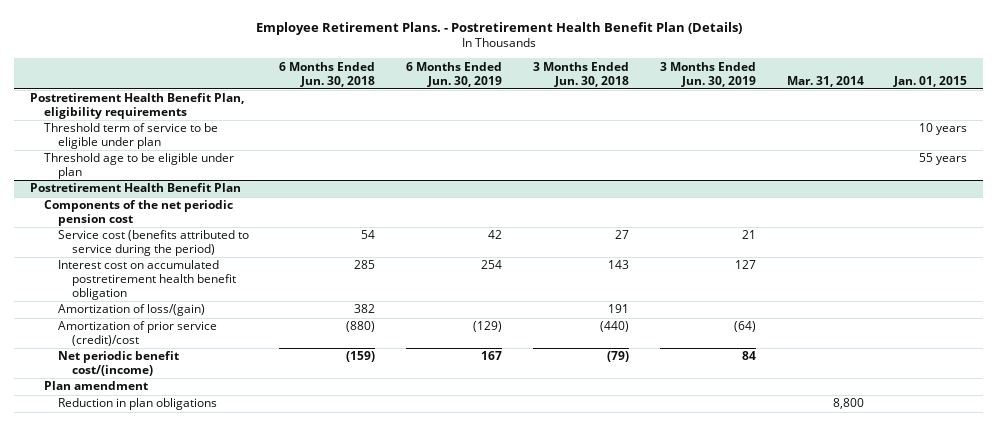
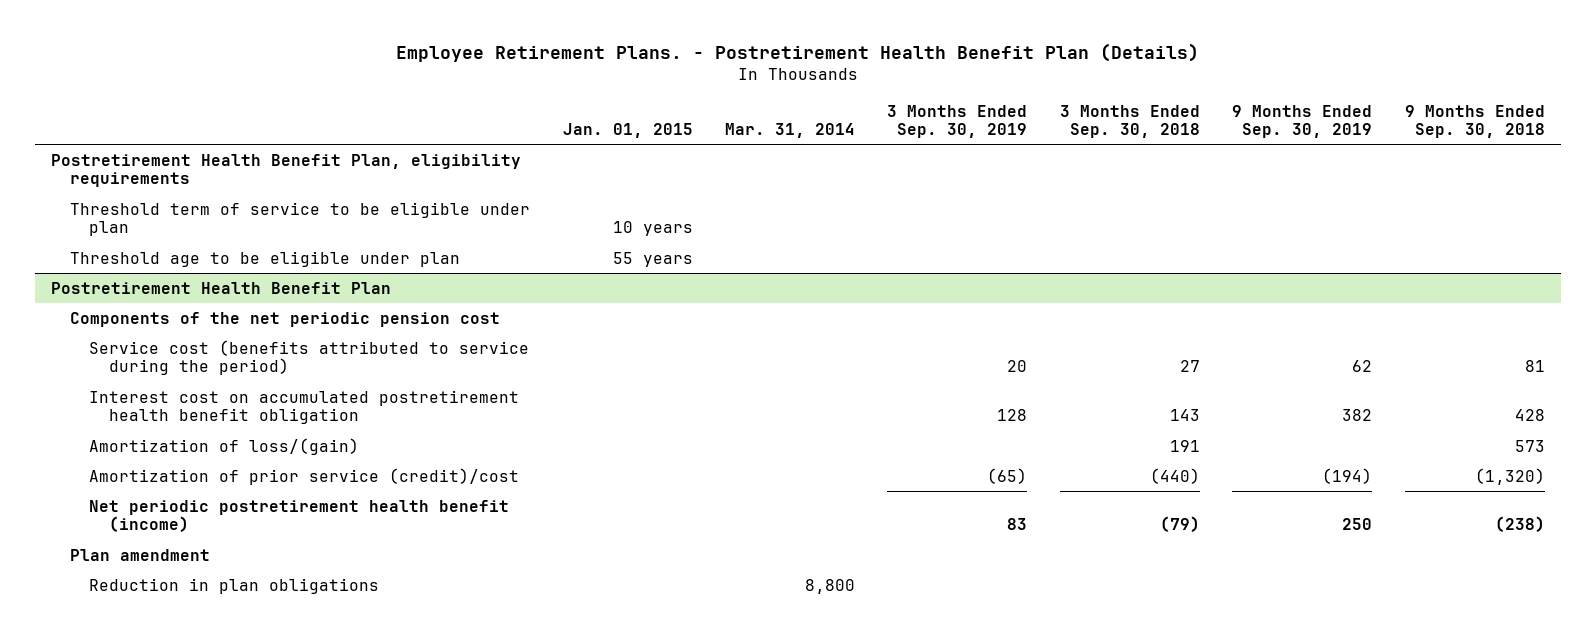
[279,61,376,87] 6 Months Ended Jun. 30, 2018 -> none
[406,61,503,87] 6 Months Ended Jun. 30, 2019 -> none
[532,61,629,87] 3 Months Ended Jun. 30, 2018 -> none
[659,61,756,87] 3 Months Ended Jun. 30, 2019 -> none
none -> [887,104,1028,138] 3 Months Ended Sep. 30, 2019
none -> [1059,104,1200,138] 3 Months Ended Sep. 30, 2018
none -> [1232,104,1373,138] 9 Months Ended Sep. 30, 2019
none -> [1404,104,1545,138] 9 Months Ended Sep. 30, 2018
[57,351,179,377] Net periodic benefit cost/(income) -> [89,499,510,533] Net periodic postretirement health benefit (income)

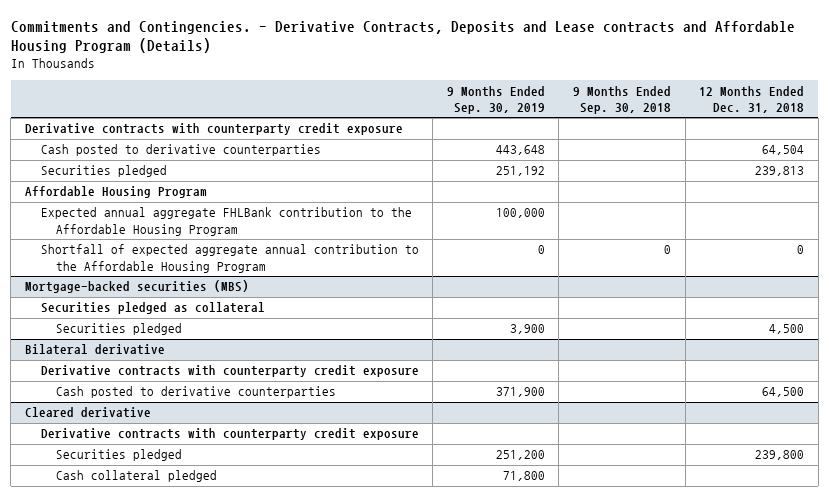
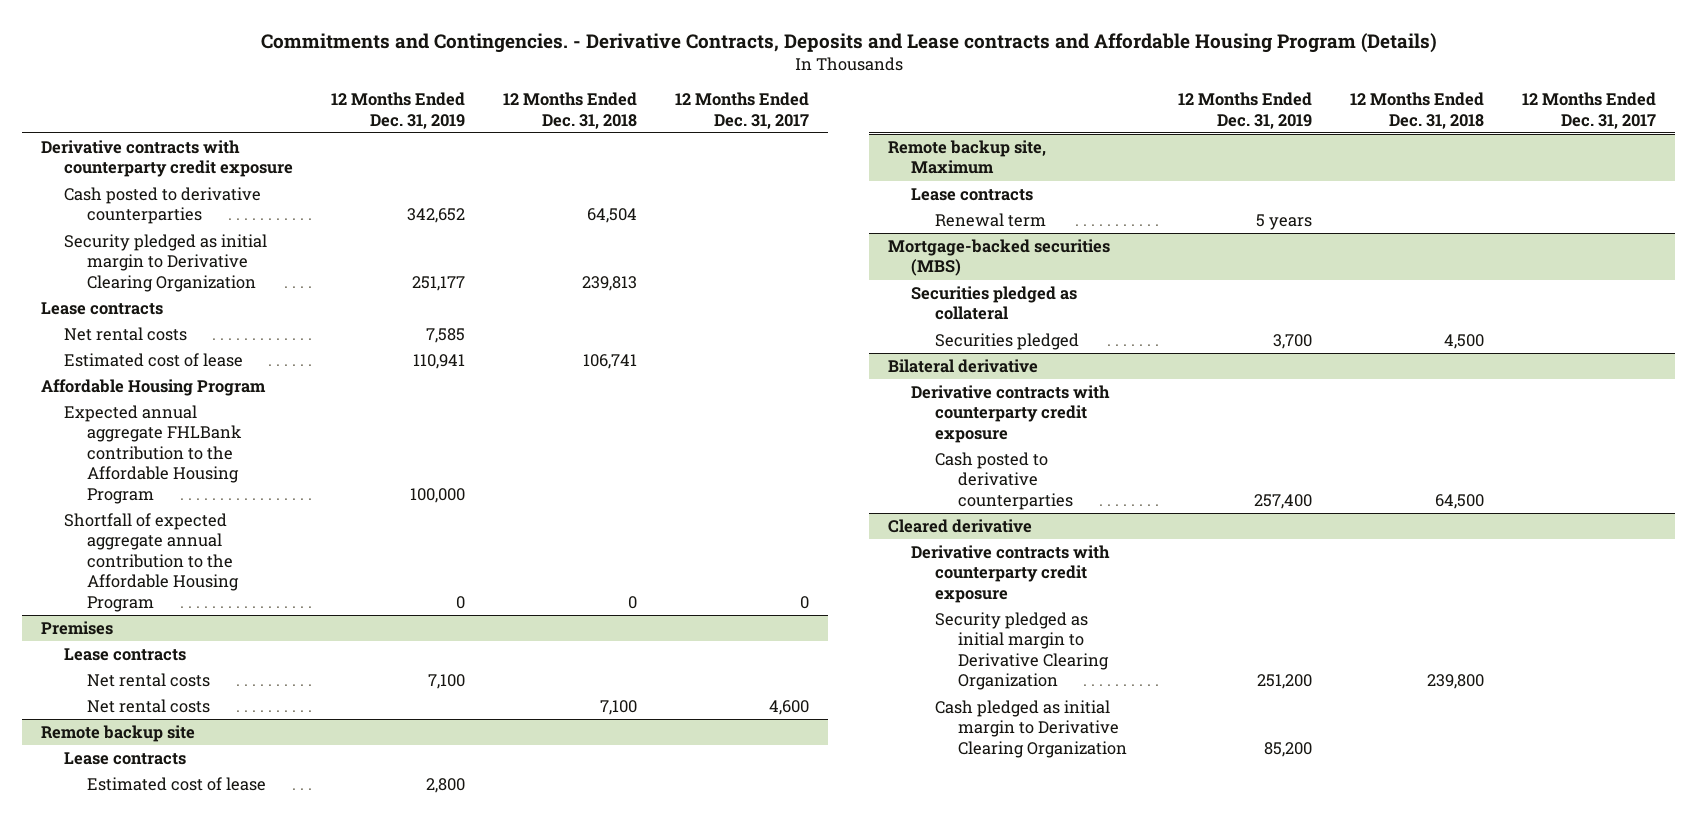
[446,85,545,114] 9 Months Ended Sep. 30, 2019 -> none
[573,85,672,114] 9 Months Ended Sep. 30, 2018 -> none
none -> [331,92,466,129] 12 Months Ended Dec. 31, 2019
none -> [675,92,810,129] 12 Months Ended Dec. 31, 2017
[40,165,167,178] Securities pledged -> [64,233,268,292] Security pledged as initial margin to Derivative Clearing Organization
none -> [40,301,163,315] Lease contracts
none -> [64,326,188,341] Net rental costs
none -> [64,352,244,367] Estimated cost of lease
none -> [40,620,113,635] Premises
none -> [64,647,187,661] Lease contracts
none -> [87,672,211,687] Net rental costs
none -> [87,698,211,713] Net rental costs
none -> [40,724,195,742] Remote backup site
none -> [64,751,187,765] Lease contracts
none -> [87,776,267,791] Estimated cost of lease
none -> [888,139,1047,175] Remote backup site, Maximum
none -> [911,187,1034,201] Lease contracts
none -> [934,212,1046,227] Renewal term
[56,449,183,462] Securities pledged -> [934,611,1109,691] Security pledged as initial margin to Derivative Clearing Organization
[56,470,218,483] Cash collateral pledged -> [934,699,1127,758] Cash pledged as initial margin to Derivative Clearing Organization

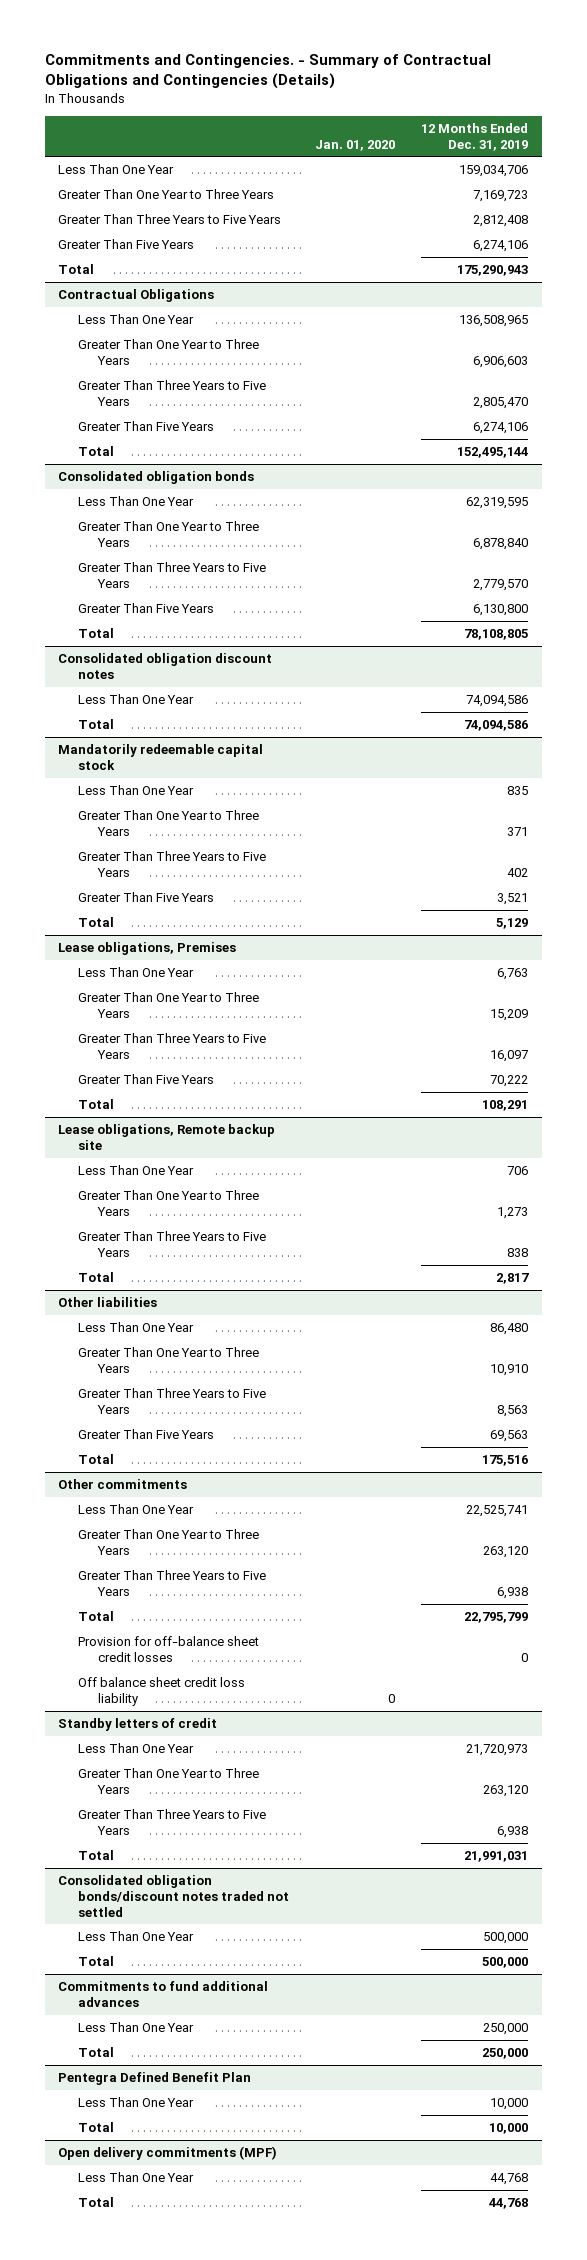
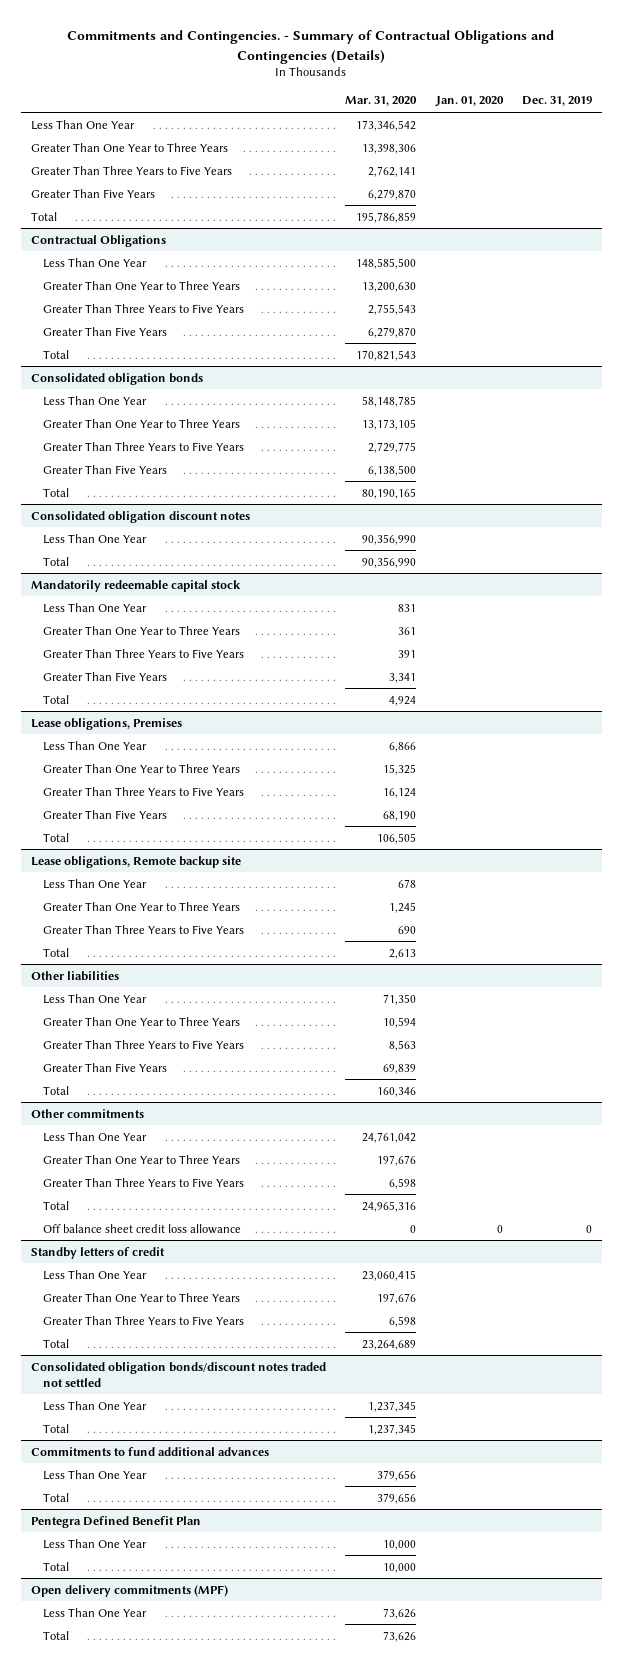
[421,122,529,151] 12 Months Ended Dec. 31, 2019 -> none
none -> [345,96,418,107] Mar. 31, 2020
none -> [522,96,593,107] Dec. 31, 2019
[78,1636,260,1662] Provision for off-balance sheet credit losses -> none
[78,1677,246,1706] Off balance sheet credit loss liability -> [42,1223,241,1234] Off balance sheet credit loss allowance

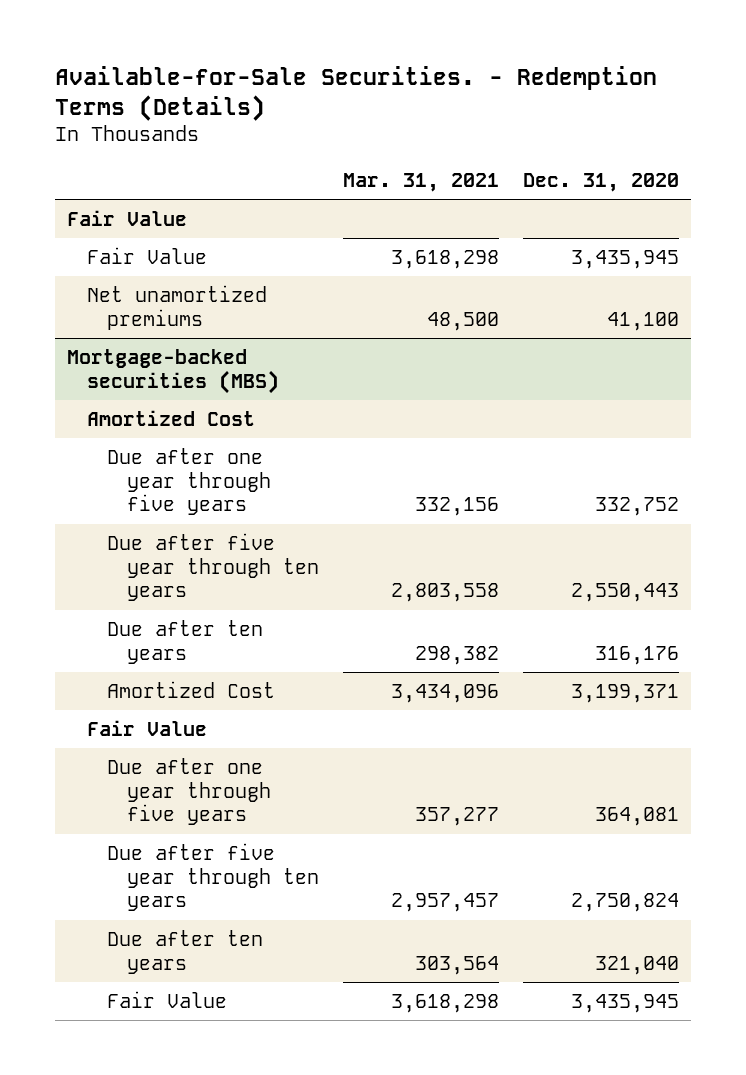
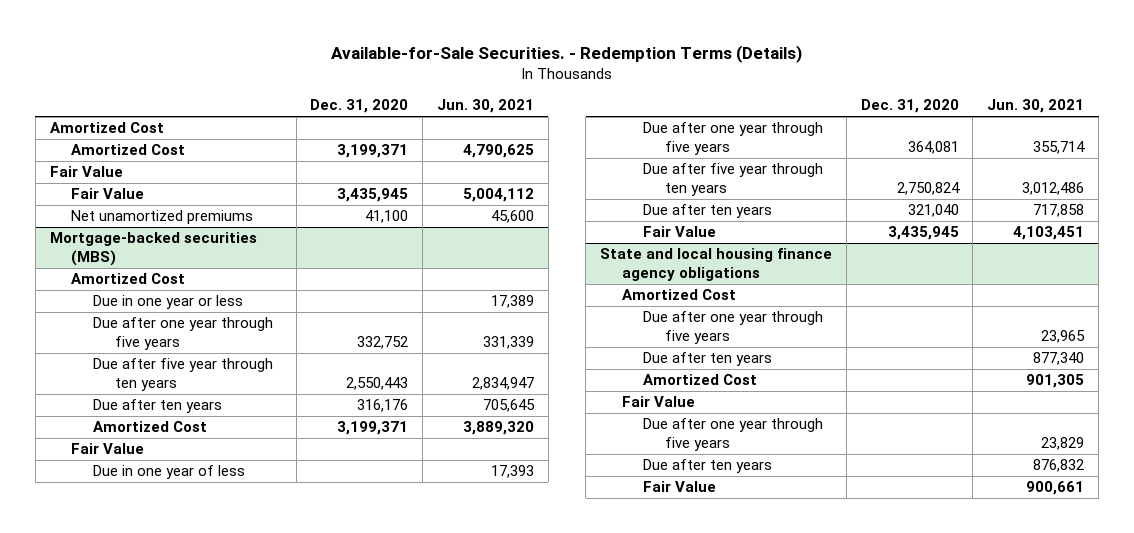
[342,172,499,192] Mar. 31, 2021 -> none
none -> [436,99,534,114] Jun. 30, 2021
none -> [49,122,164,134] Amortized Cost
none -> [71,144,186,156] Amortized Cost
none -> [92,295,243,310] Due in one year or less
none -> [92,465,245,480] Due in one year of less
none -> [600,248,833,281] State and local housing finance agency obligations
none -> [621,289,736,301] Amortized Cost
none -> [643,311,824,344] Due after one year through five years
none -> [643,352,773,367] Due after ten years
none -> [643,374,758,386] Amortized Cost
none -> [621,396,695,408] Fair Value
none -> [643,418,824,451] Due after one year through five years
none -> [643,459,773,474] Due after ten years
none -> [643,481,717,493] Fair Value

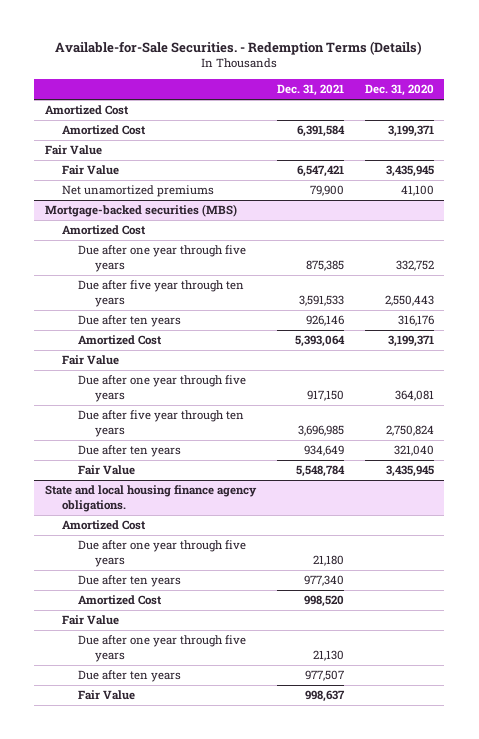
[436,99,534,114] Jun. 30, 2021 -> none
none -> [276,83,344,96] Dec. 31, 2021
[92,295,243,310] Due in one year or less -> none
[92,465,245,480] Due in one year of less -> none
[600,248,833,281] State and local housing finance agency obligations -> [44,485,257,512] State and local housing finance agency obligations.

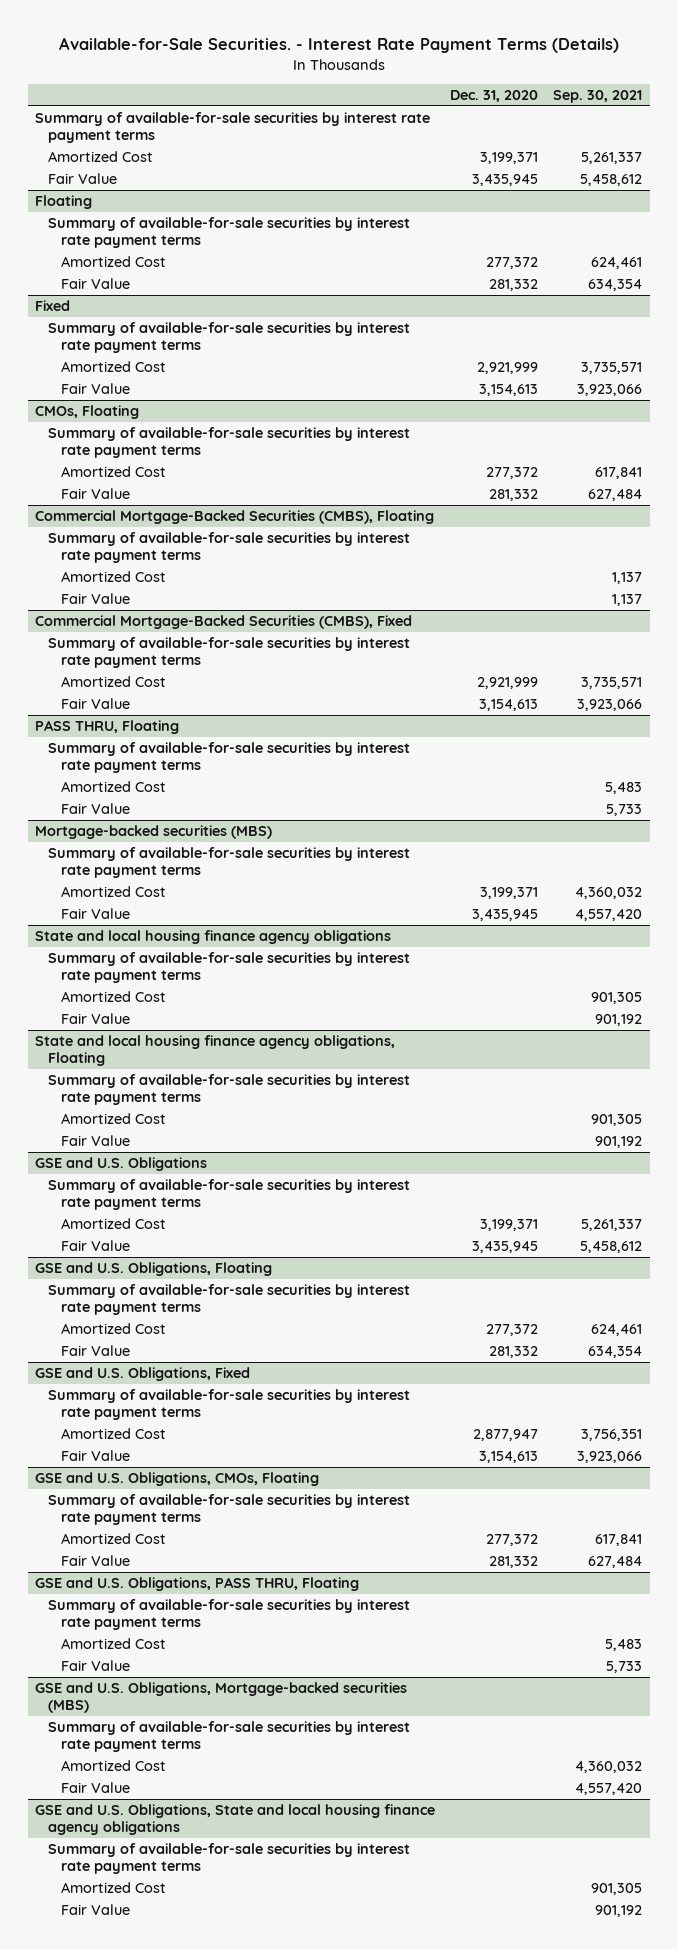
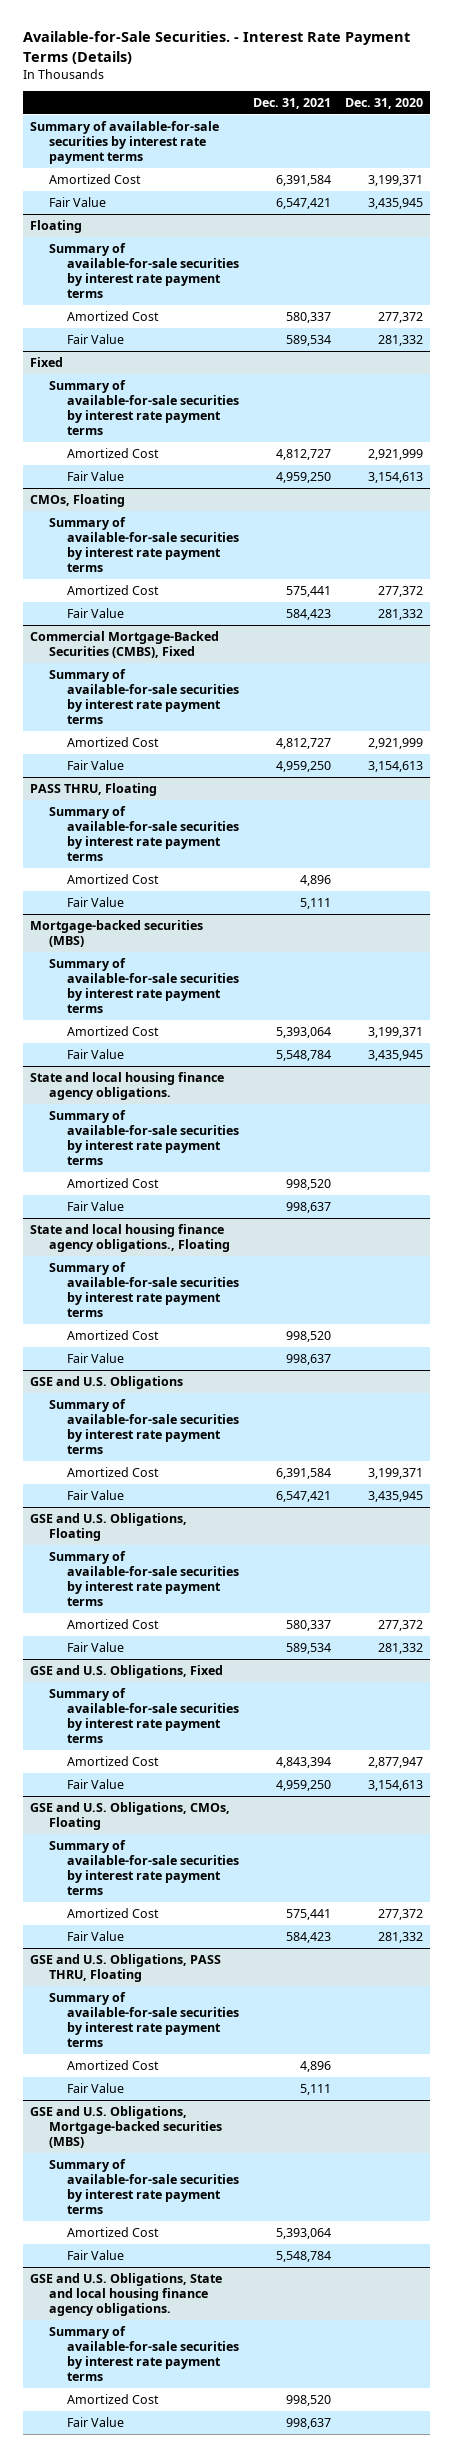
[553,90,643,104] Sep. 30, 2021 -> none
none -> [253,98,332,110] Dec. 31, 2021
[35,509,435,524] Commercial Mortgage-Backed Securities (CMBS), Floating -> none
[48,531,411,563] Summary of available-for-sale securities by interest rate payment terms -> none
[61,570,167,582] Amortized Cost -> none
[61,592,131,604] Fair Value -> none
[35,929,392,944] State and local housing finance agency obligations -> [30,1071,225,1100] State and local housing finance agency obligations.
[35,1034,396,1066] State and local housing finance agency obligations, Floating -> [30,1223,230,1252] State and local housing finance agency obligations., Floating
[35,1803,436,1835] GSE and U.S. Obligations, State and local housing finance agency obligations -> [30,2272,223,2316] GSE and U.S. Obligations, State and local housing finance agency obligations.

